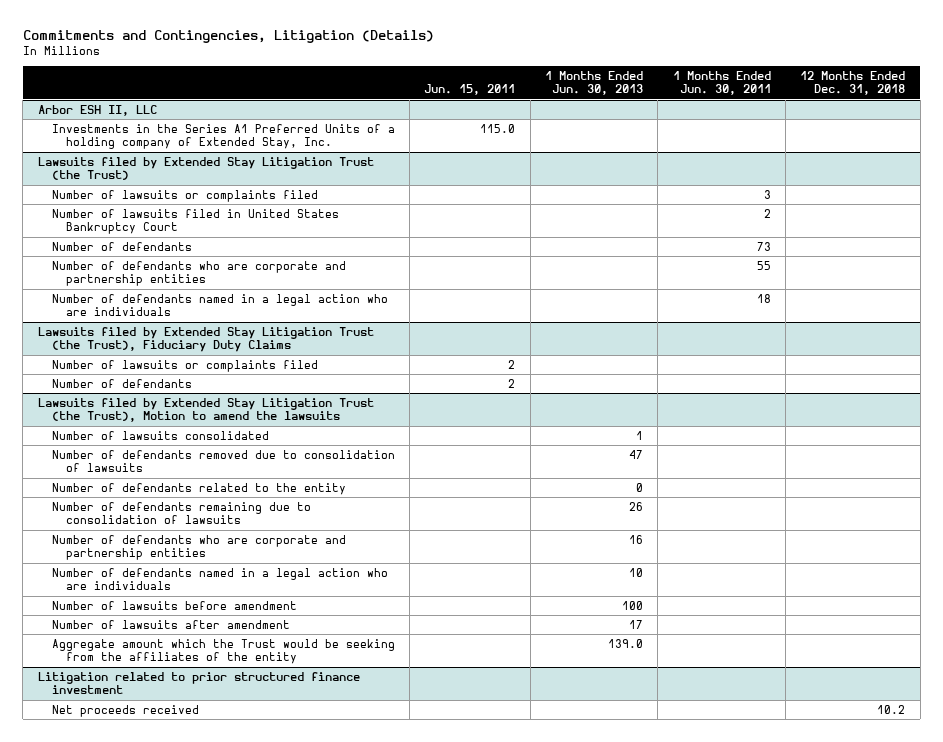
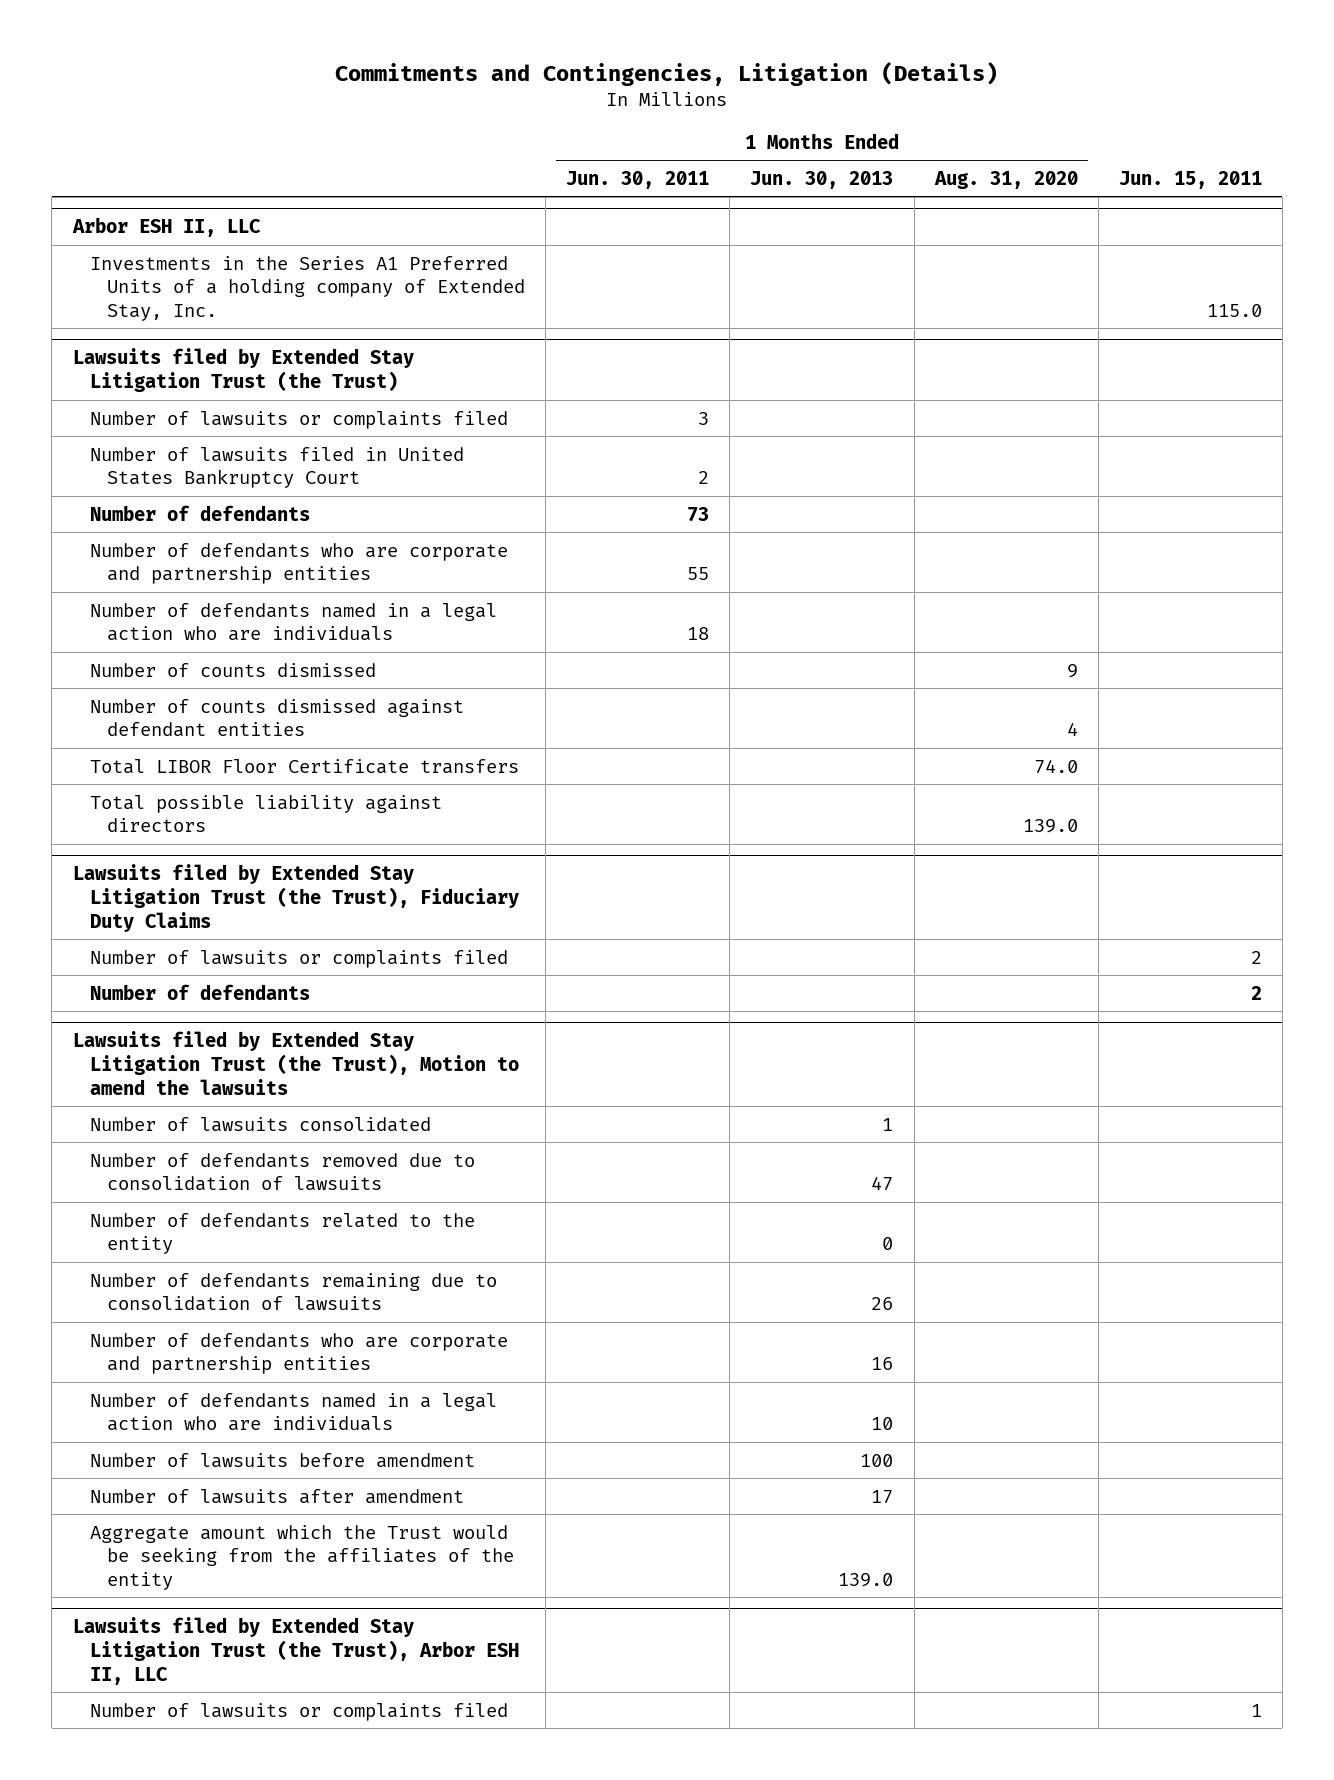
[800,70,906,96] 12 Months Ended Dec. 31, 2018 -> none
none -> [933,170,1078,189] Aug. 31, 2020
none -> [89,662,376,677] Number of counts dismissed
none -> [89,698,464,738] Number of counts dismissed against defendant entities
none -> [89,758,519,774] Total LIBOR Floor Certificate transfers
none -> [89,794,442,833] Total possible liability against directors
[37,671,360,695] Litigation related to prior structured finance investment -> none
[51,704,199,717] Net proceeds received -> none
none -> [72,1617,519,1685] Lawsuits filed by Extended Stay Litigation Trust (the Trust), Arbor ESH II, LLC
none -> [89,1702,508,1721] Number of lawsuits or complaints filed

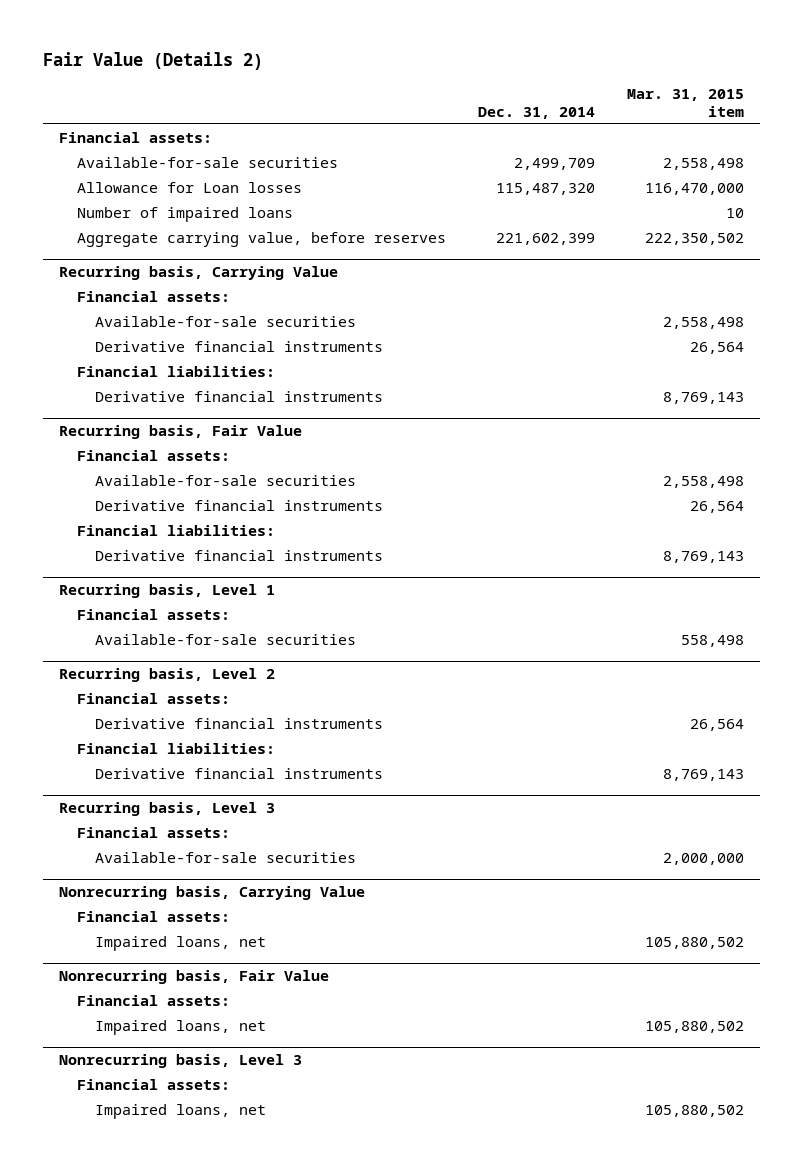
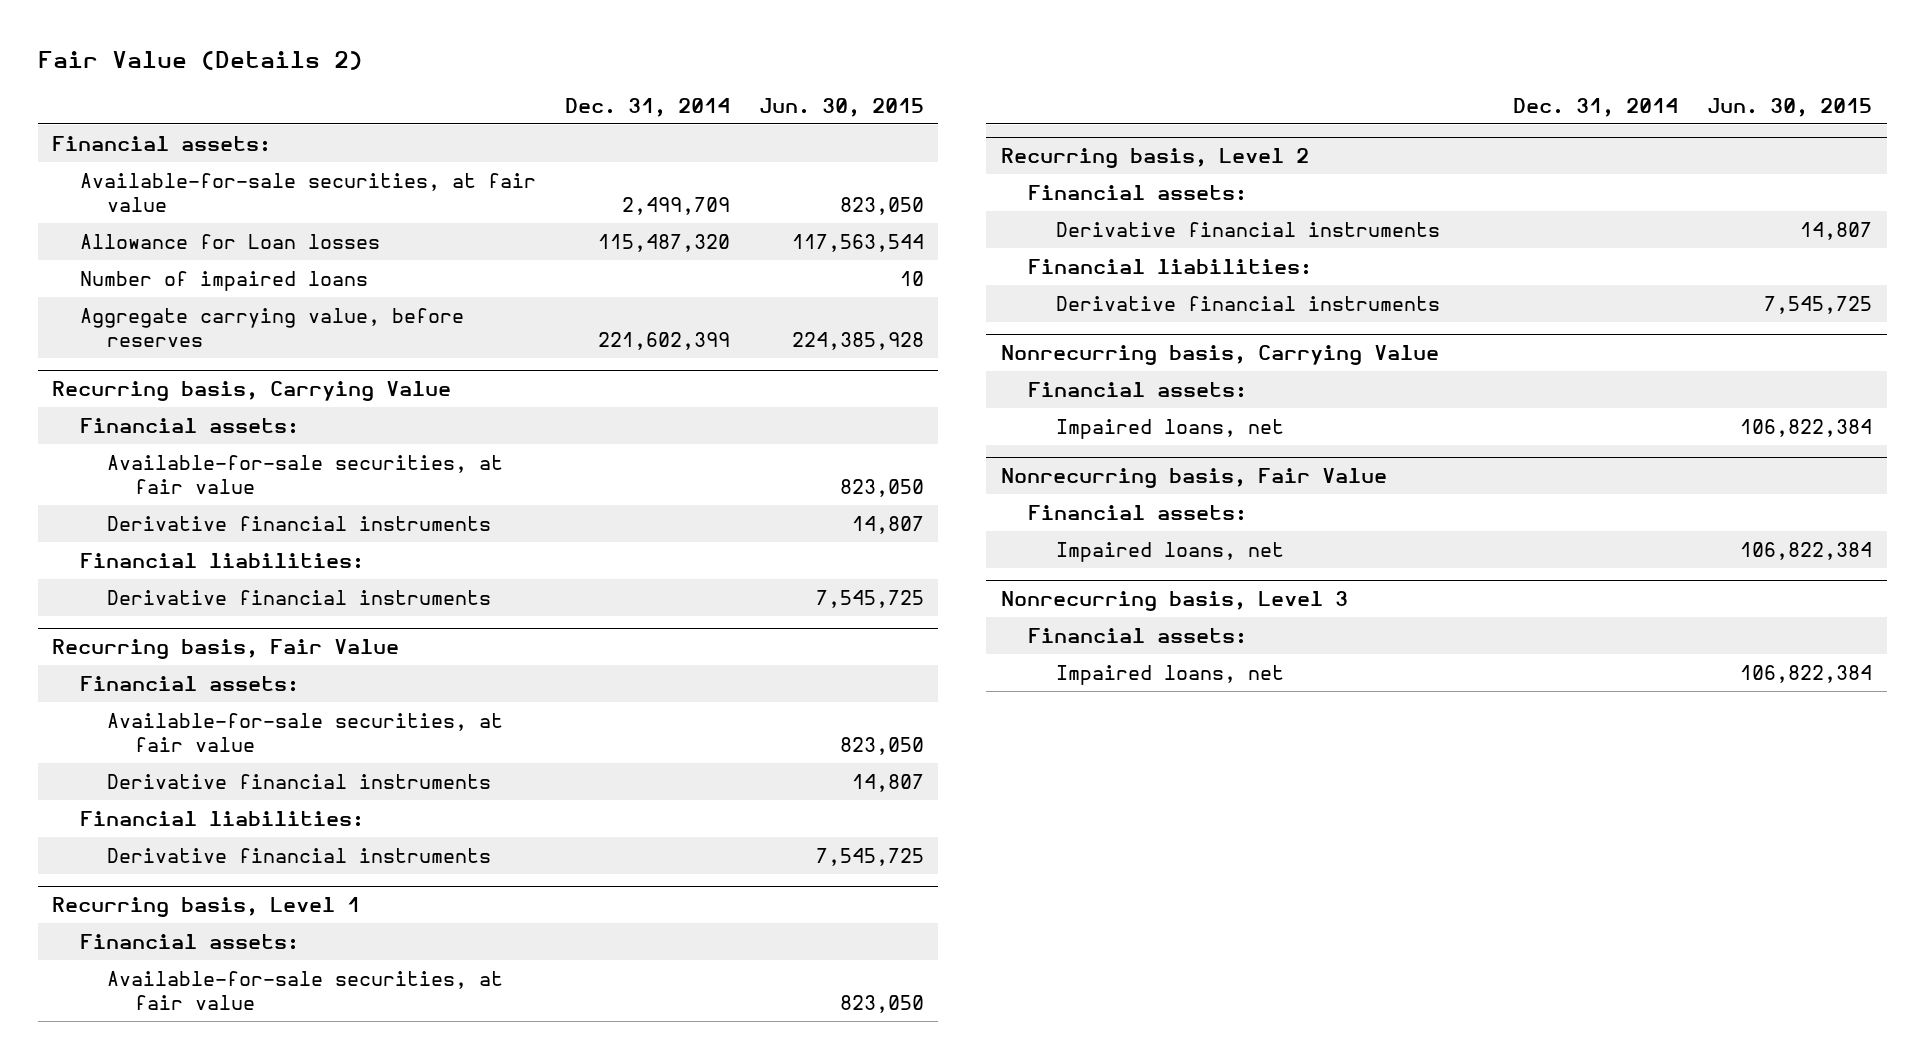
[627,88,745,117] Mar. 31, 2015 item -> none
none -> [758,97,924,117] Jun. 30, 2015
[77,156,339,168] Available-for-sale securities -> [79,172,536,213] Available-for-sale securities, at fair value
[95,315,357,327] Available-for-sale securities -> [107,454,504,495] Available-for-sale securities, at fair value
[95,474,357,486] Available-for-sale securities -> [107,712,504,753] Available-for-sale securities, at fair value
[95,633,357,645] Available-for-sale securities -> [107,970,504,1011] Available-for-sale securities, at fair value
[59,801,276,816] Recurring basis, Level 3 -> none
[77,826,231,838] Financial assets: -> none
[95,851,357,863] Available-for-sale securities -> none

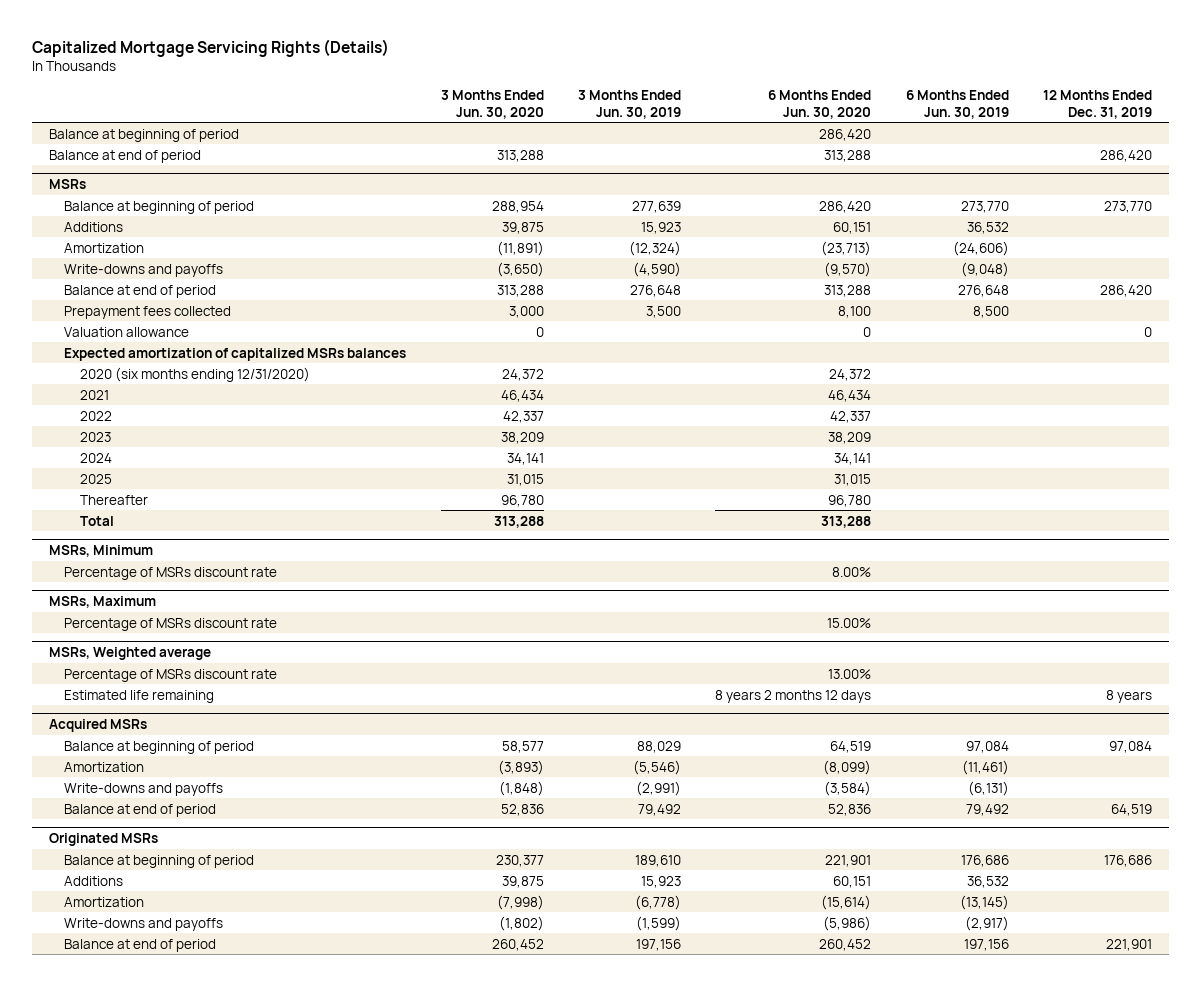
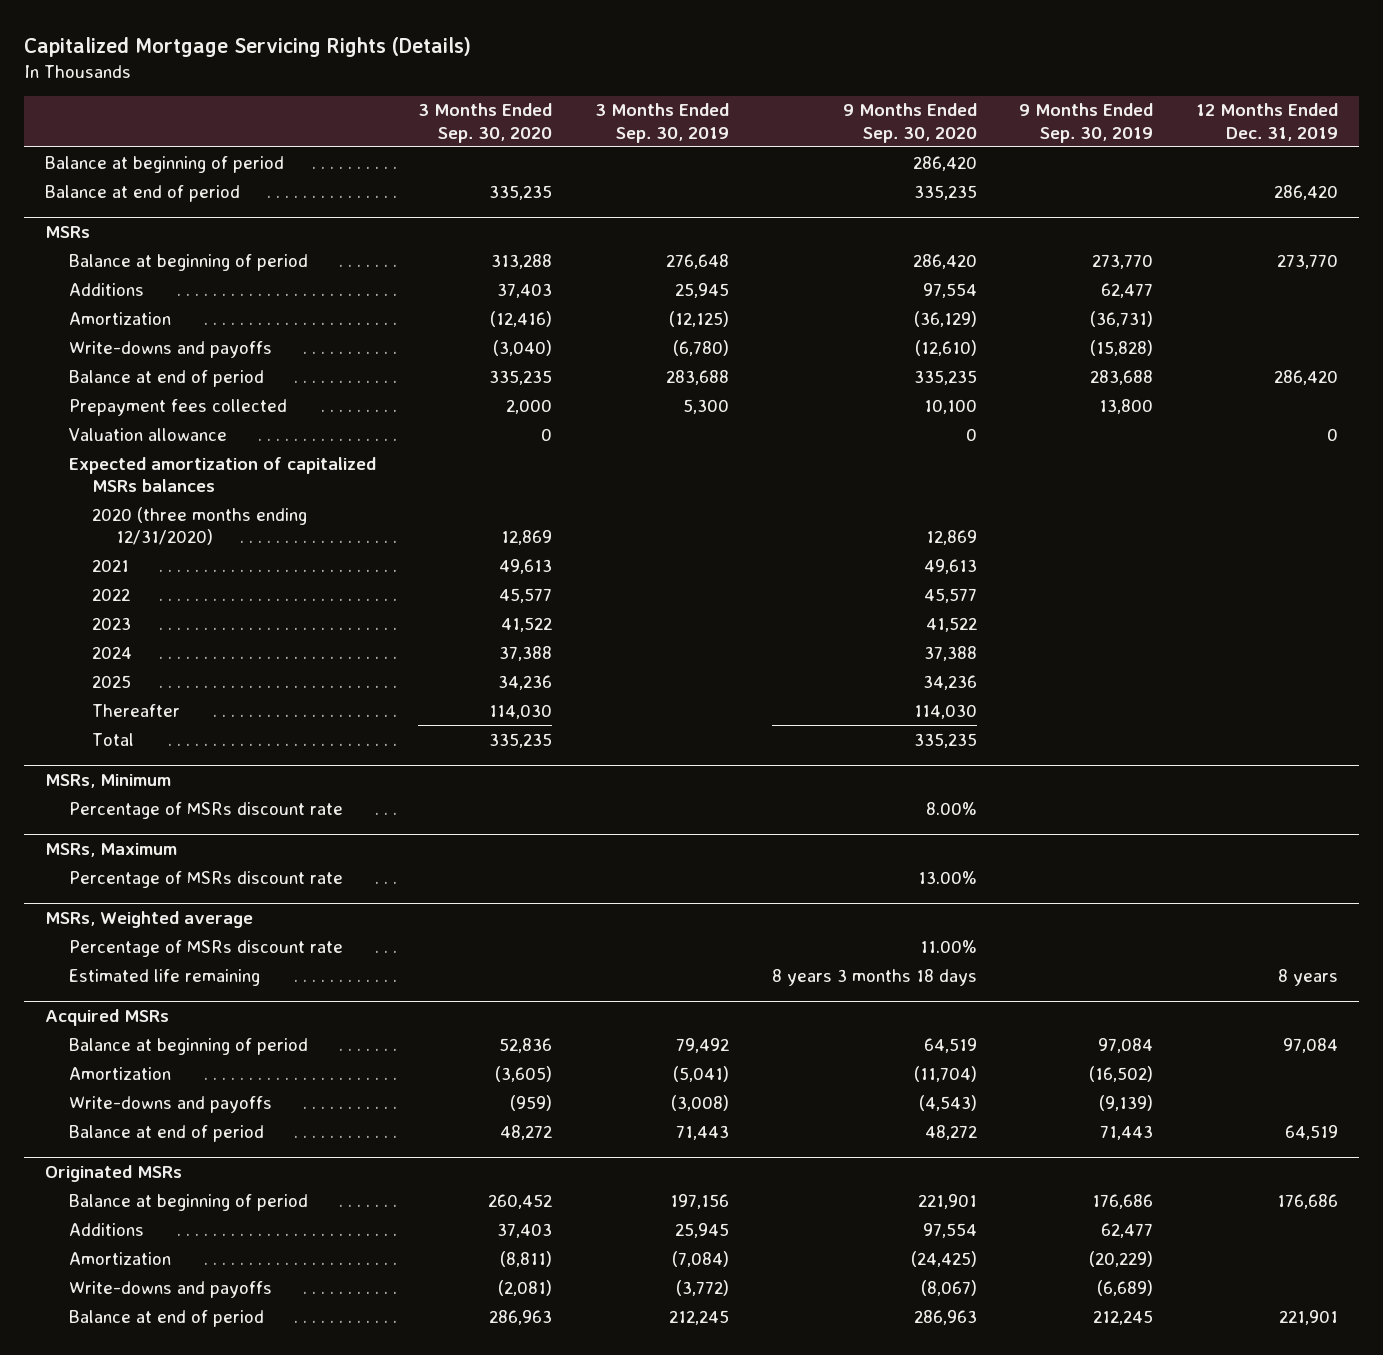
[440,89,544,119] 3 Months Ended Jun. 30, 2020 -> none
[578,89,682,119] 3 Months Ended Jun. 30, 2019 -> none
[768,89,872,119] 6 Months Ended Jun. 30, 2020 -> none
[905,89,1009,119] 6 Months Ended Jun. 30, 2019 -> none
none -> [418,103,553,143] 3 Months Ended Sep. 30, 2020
none -> [595,103,730,143] 3 Months Ended Sep. 30, 2019
none -> [842,103,977,143] 9 Months Ended Sep. 30, 2020
none -> [1019,103,1154,143] 9 Months Ended Sep. 30, 2019
[79,366,310,382] 2020 (six months ending 12/31/2020) -> [92,506,308,546] 2020 (three months ending 12/31/2020)

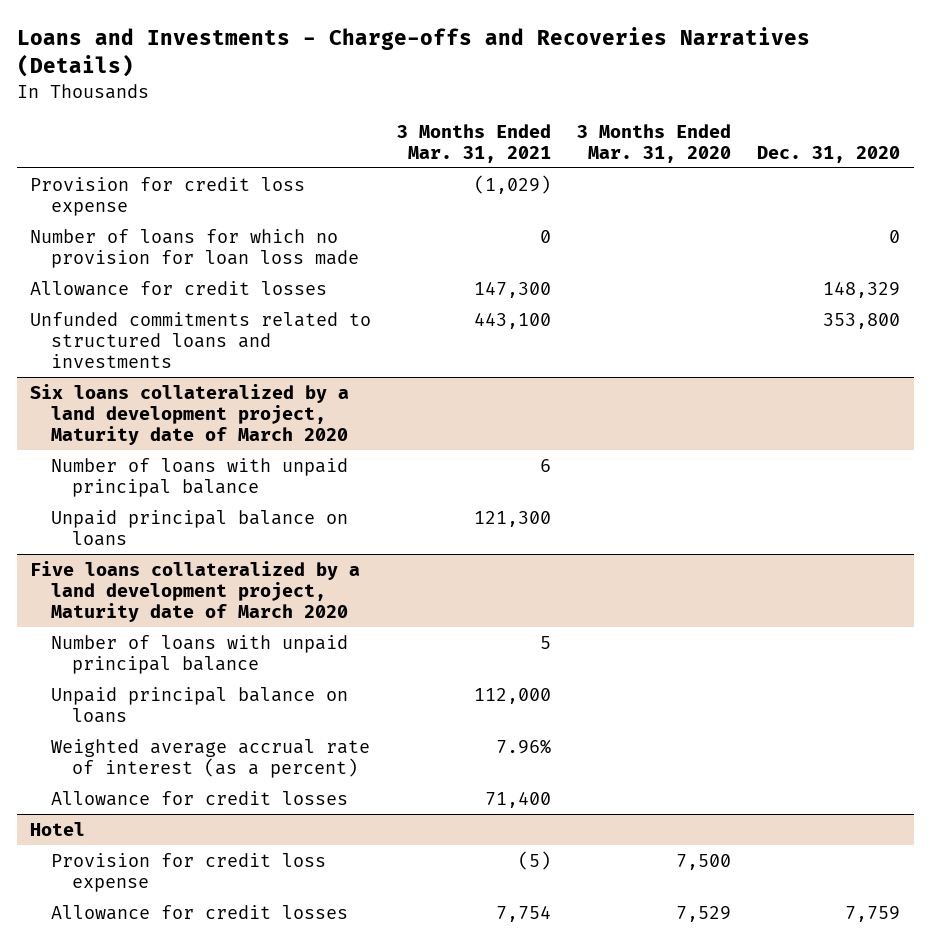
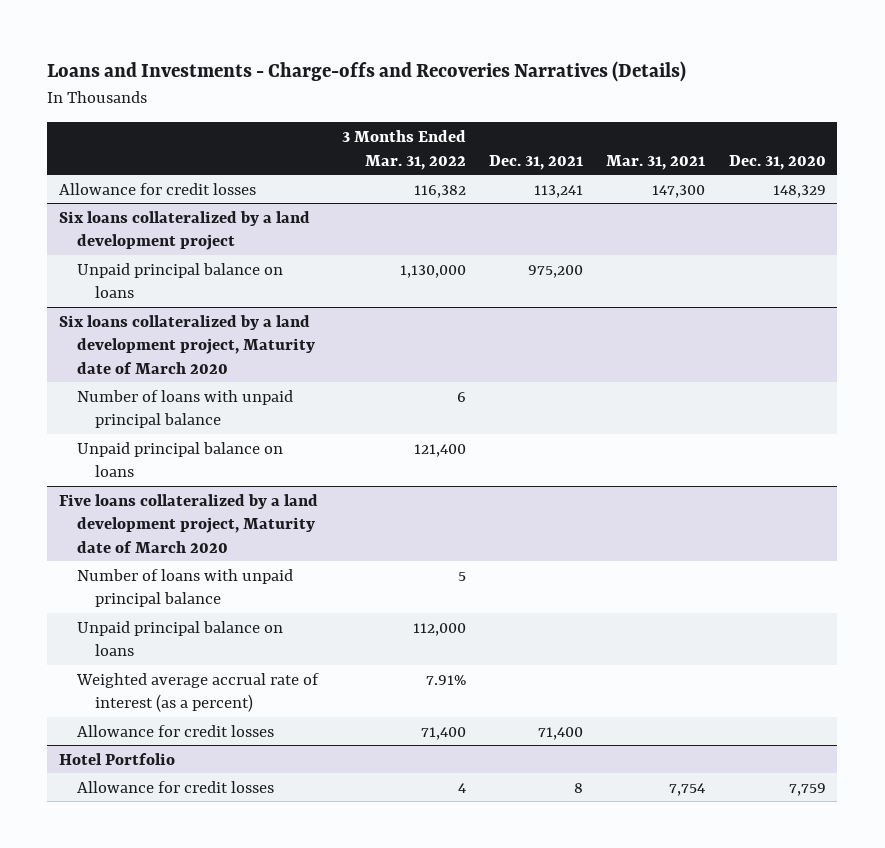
[397,123,552,163] 3 Months Ended Mar. 31, 2021 -> none
[577,123,732,163] 3 Months Ended Mar. 31, 2020 -> none
none -> [341,130,466,170] 3 Months Ended Mar. 31, 2022
none -> [488,154,583,170] Dec. 31, 2021
none -> [606,154,706,170] Mar. 31, 2021
[30,176,306,216] Provision for credit loss expense -> none
[30,228,360,268] Number of loans for which no provision for loan loss made -> none
[30,311,372,369] Unfunded commitments related to structured loans and investments -> none
none -> [59,210,311,251] Six loans collateralized by a land development project
none -> [77,262,284,299] Unpaid principal balance on loans
[51,852,327,892] Provision for credit loss expense -> none
[30,821,86,836] Hotel -> [59,752,176,765] Hotel Portfolio

